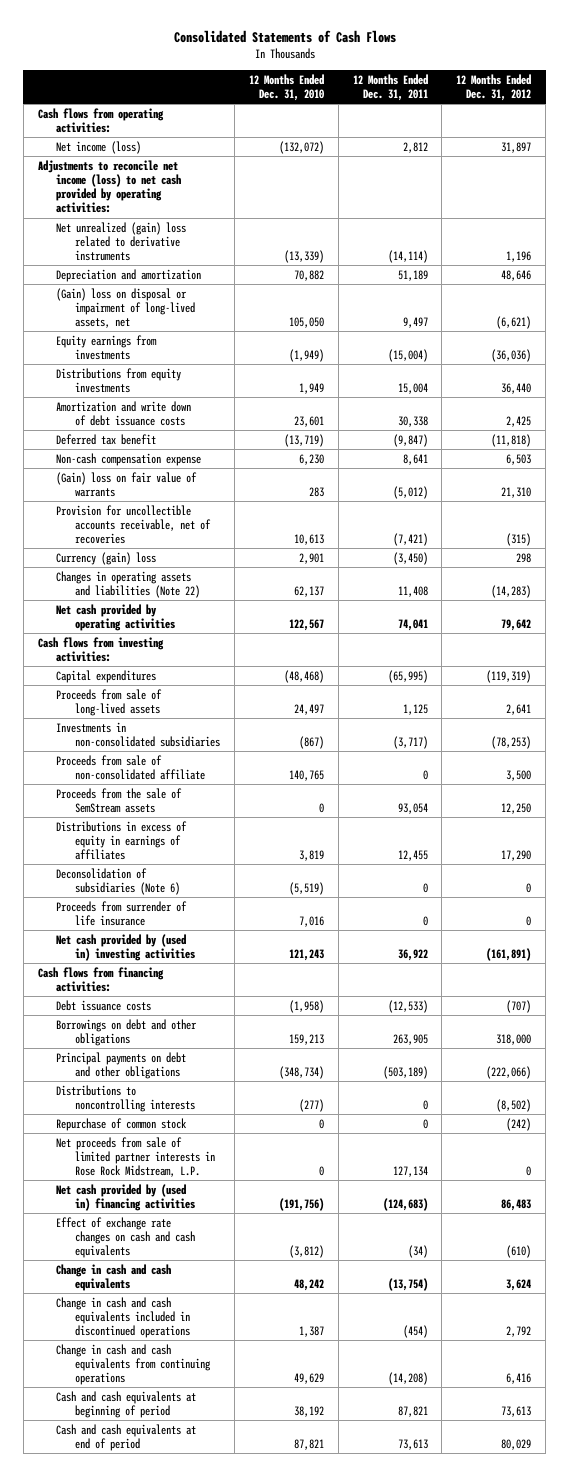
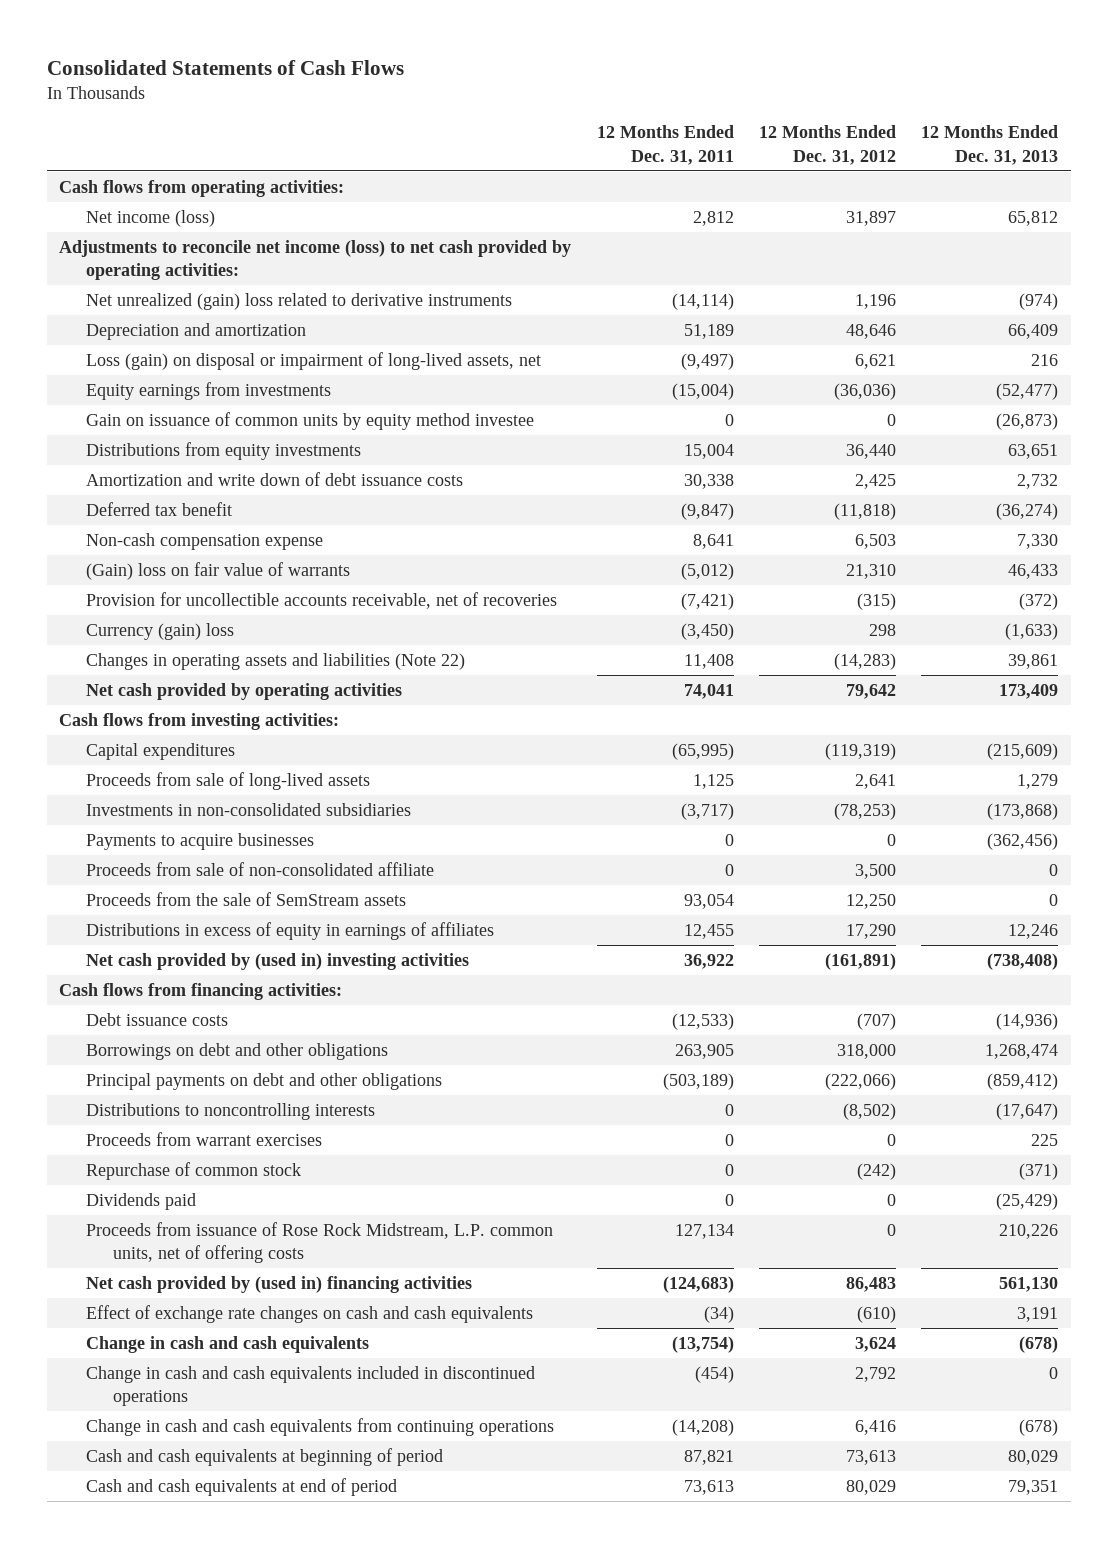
[248,73,324,102] 12 Months Ended Dec. 31, 2010 -> none
none -> [921,125,1059,165] 12 Months Ended Dec. 31, 2013
[56,287,196,329] (Gain) loss on disposal or impairment of long-lived assets, net -> [86,351,542,370] Loss (gain) on disposal or impairment of long-lived assets, net
[402,317,428,329] 9,497 -> [680,352,734,370] (9,497)
[496,316,532,330] (6,621) -> [855,353,897,369] 6,621
none -> [86,411,535,430] Gain on issuance of common units by equity method investee
none -> [86,832,315,850] Payments to acquire businesses
[56,867,181,895] Deconsolidation of subsidiaries (Note 6) -> none
[56,900,188,926] Proceeds from surrender of life insurance -> none
none -> [86,1131,323,1146] Proceeds from warrant exercises
none -> [86,1192,197,1210] Dividends paid
[56,1136,216,1178] Net proceeds from sale of limited partner interests in Rose Rock Midstream, L.P. -> [86,1221,554,1264] Proceeds from issuance of Rose Rock Midstream, L.P. common units, net of offering costs

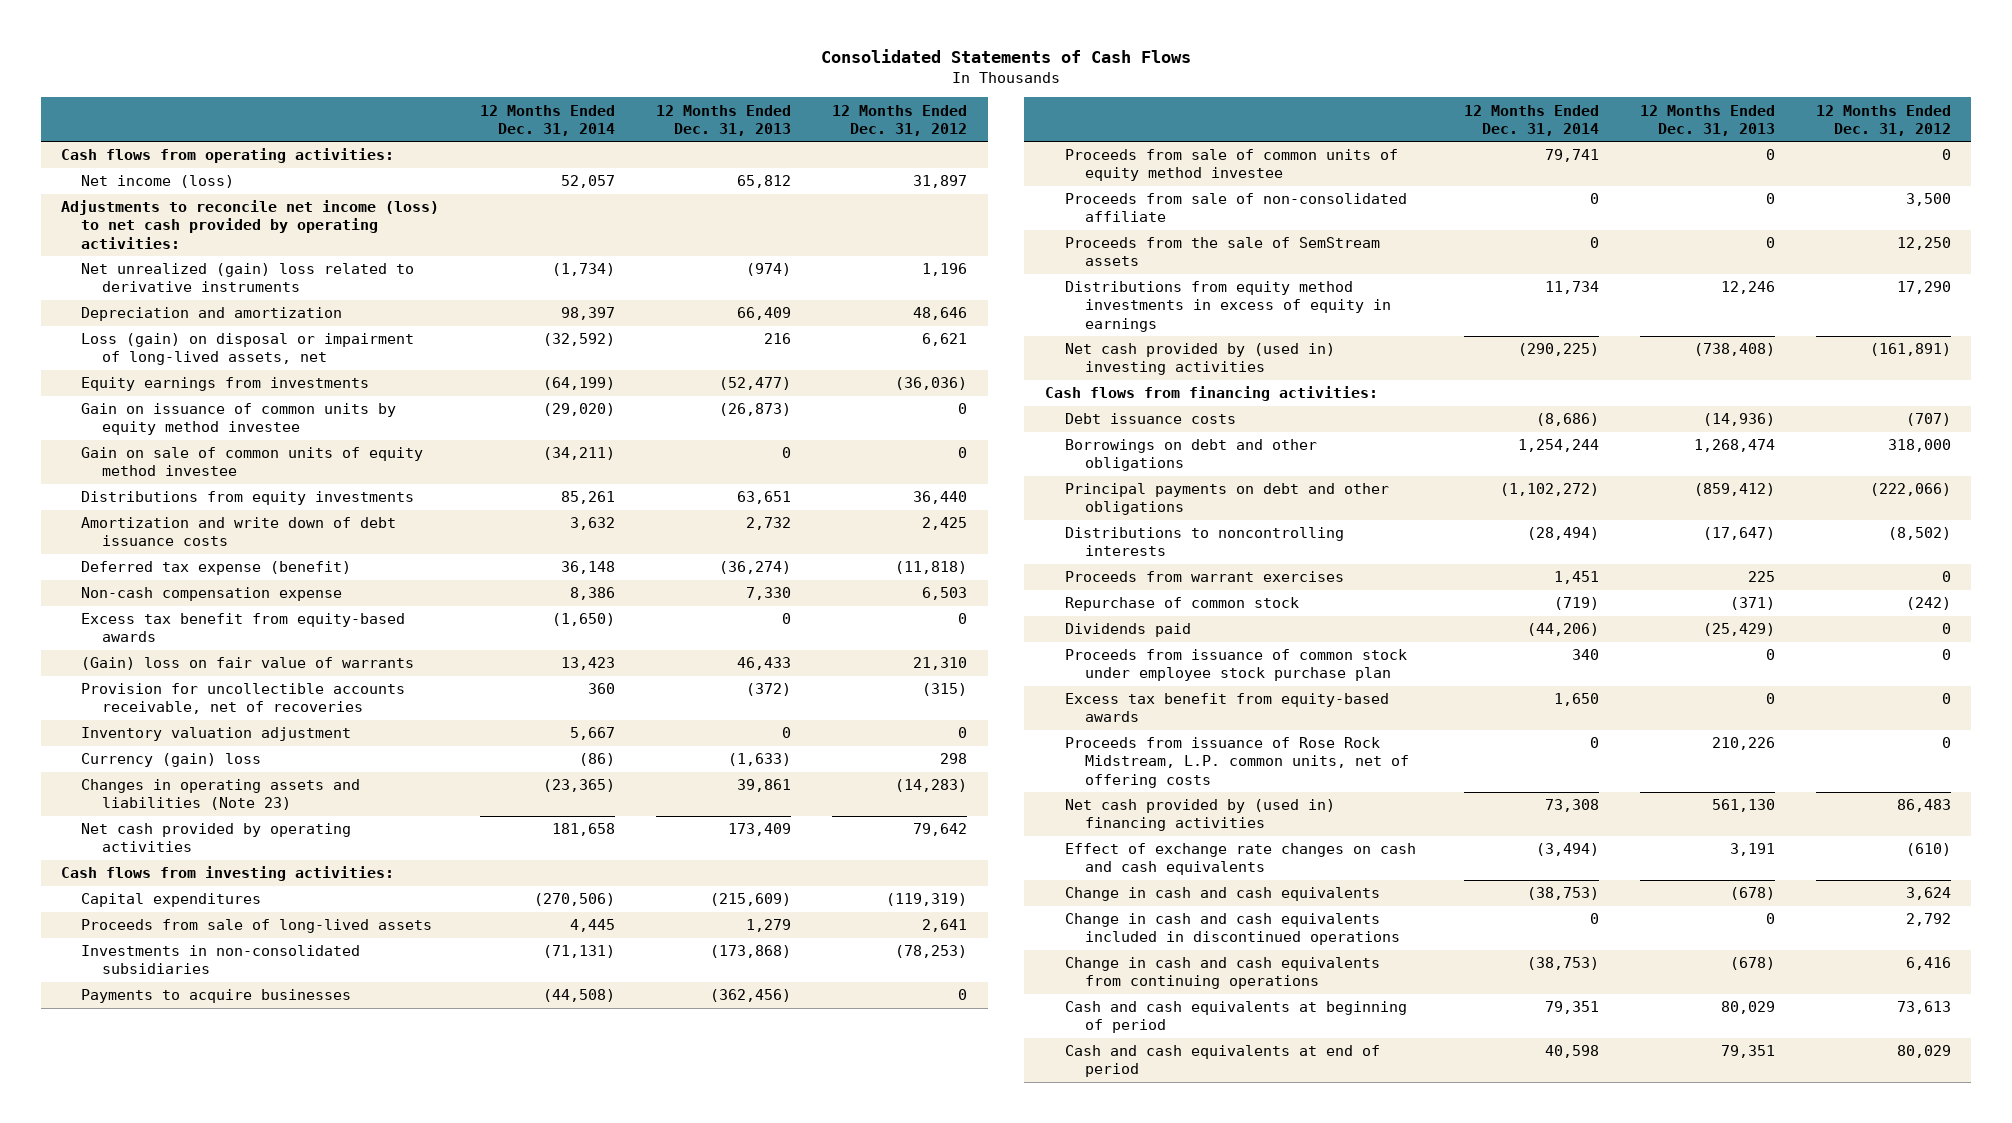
[596,125,734,165] 12 Months Ended Dec. 31, 2011 -> none
none -> [480,104,616,136] 12 Months Ended Dec. 31, 2014
none -> [81,447,424,477] Gain on sale of common units of equity method investee
[86,501,233,516] Deferred tax benefit -> [81,561,352,576] Deferred tax expense (benefit)
none -> [81,613,406,643] Excess tax benefit from equity-based awards
none -> [81,727,352,742] Inventory valuation adjustment
[86,652,466,670] Changes in operating assets and liabilities (Note 22) -> [81,779,361,811] Changes in operating assets and liabilities (Note 23)
none -> [1064,149,1398,182] Proceeds from sale of common units of equity method investee
[86,921,495,940] Distributions in excess of equity in earnings of affiliates -> [1064,281,1392,332] Distributions from equity method investments in excess of equity in earnings
none -> [1064,649,1407,682] Proceeds from issuance of common stock under employee stock purchase plan
none -> [1064,693,1389,723] Excess tax benefit from equity-based awards

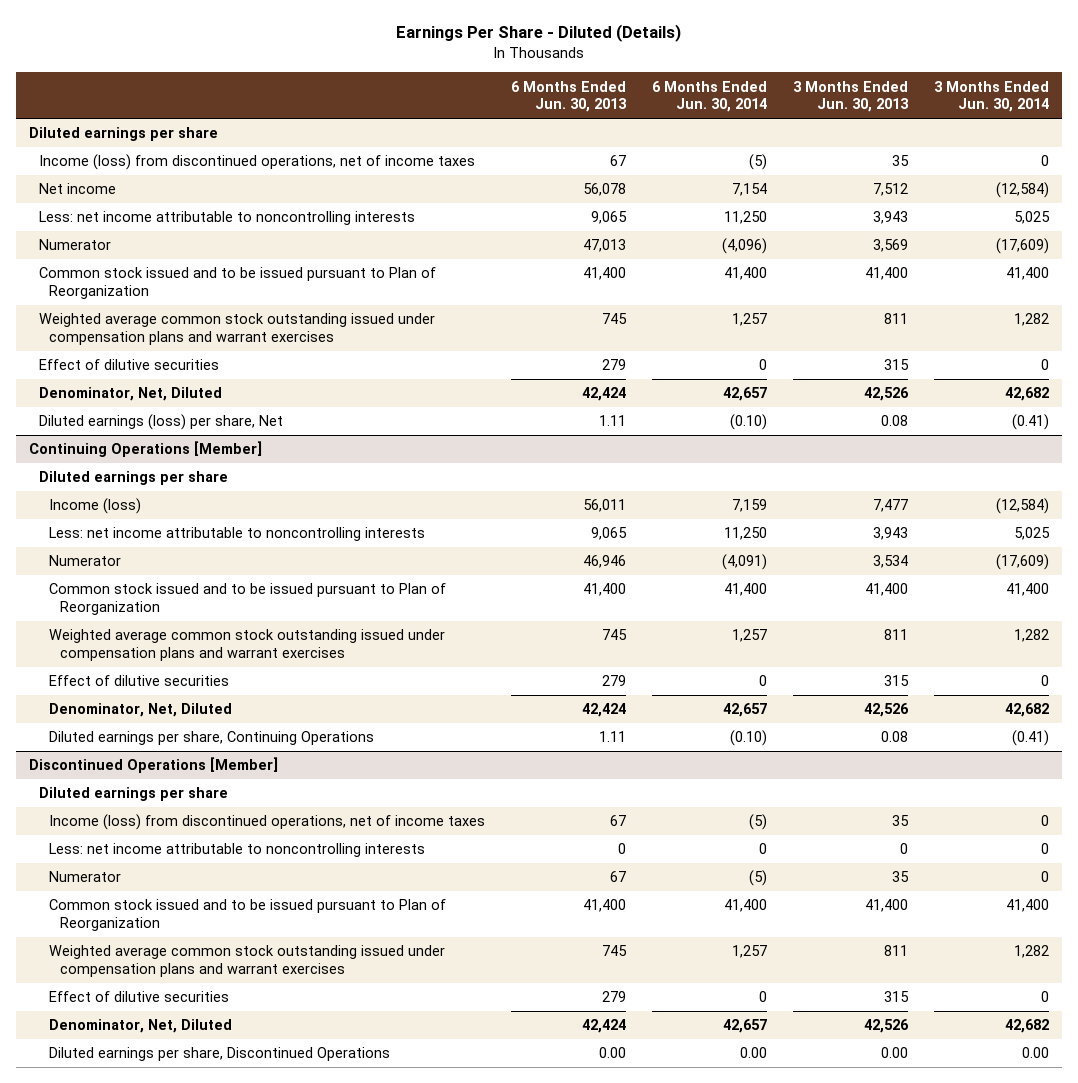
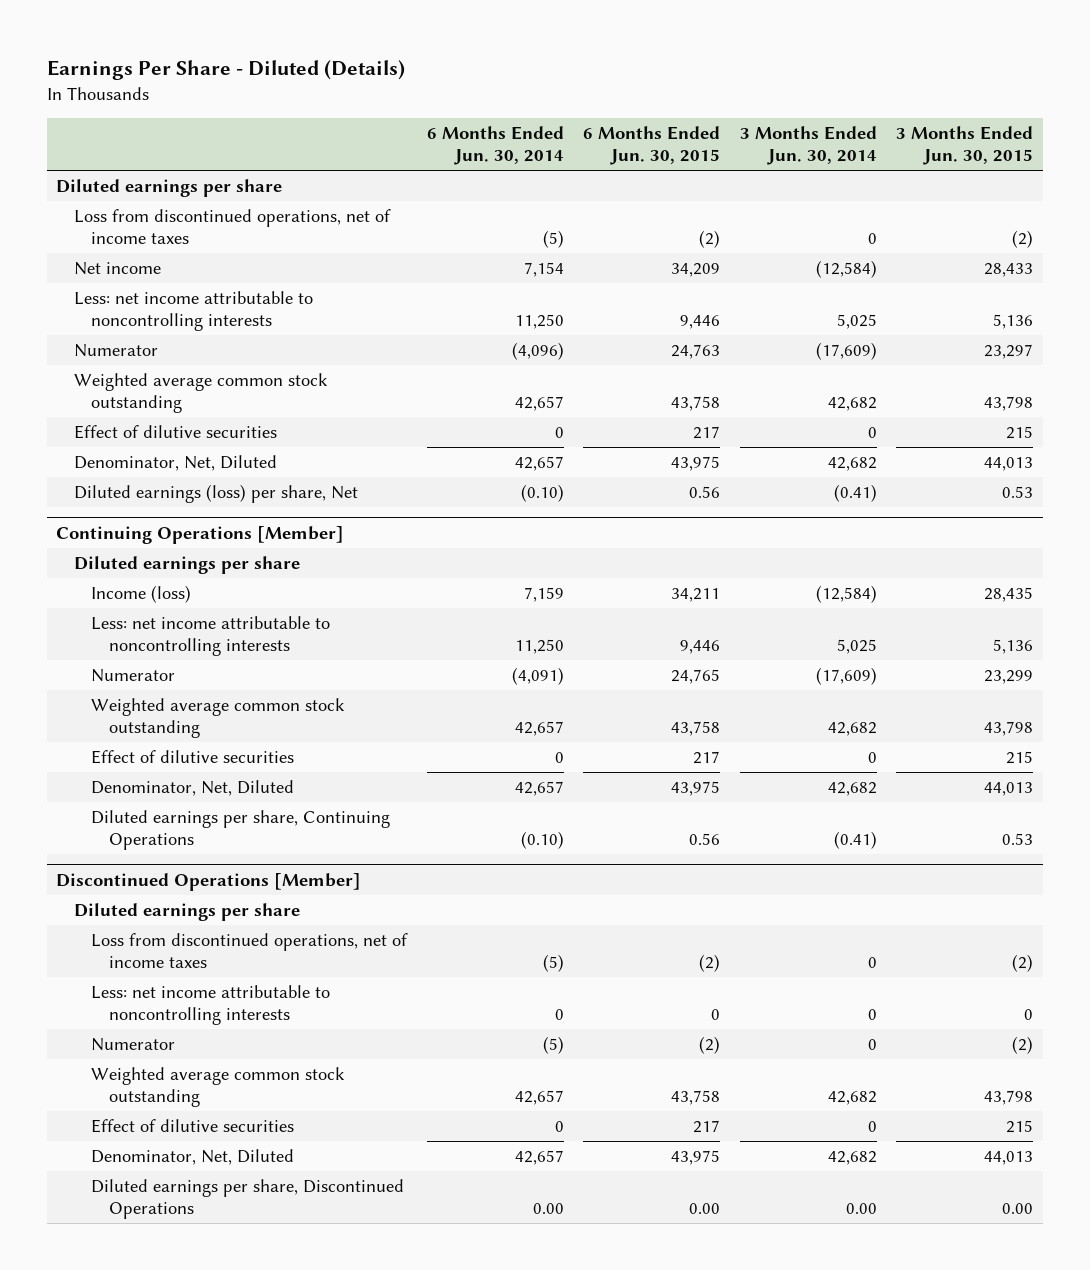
[511,80,628,113] 6 Months Ended Jun. 30, 2013 -> none
[793,80,910,113] 3 Months Ended Jun. 30, 2013 -> none
none -> [583,126,721,166] 6 Months Ended Jun. 30, 2015
none -> [896,126,1034,166] 3 Months Ended Jun. 30, 2015
[39,154,476,171] Income (loss) from discontinued operations, net of income taxes -> [73,209,391,244] Loss from discontinued operations, net of income taxes
[39,267,437,299] Common stock issued and to be issued pursuant to Plan of Reorganization -> none
[39,313,436,345] Weighted average common stock outstanding issued under compensation plans and warrant exercises -> [73,373,328,413] Weighted average common stock outstanding
[732,313,768,327] 1,257 -> [514,395,564,411] 42,657
[1014,313,1050,327] 1,282 -> [827,396,877,411] 42,682
[49,583,447,615] Common stock issued and to be issued pursuant to Plan of Reorganization -> none
[49,629,446,661] Weighted average common stock outstanding issued under compensation plans and warrant exercises -> [91,698,346,738] Weighted average common stock outstanding
[732,629,768,643] 1,257 -> [514,720,564,736] 42,657
[1014,629,1050,643] 1,282 -> [827,721,877,736] 42,682
[49,814,486,831] Income (loss) from discontinued operations, net of income taxes -> [91,933,409,968] Loss from discontinued operations, net of income taxes
[49,899,447,931] Common stock issued and to be issued pursuant to Plan of Reorganization -> none
[49,945,446,977] Weighted average common stock outstanding issued under compensation plans and warrant exercises -> [91,1067,346,1107] Weighted average common stock outstanding
[732,945,768,959] 1,257 -> [514,1089,564,1105] 42,657
[1014,945,1050,959] 1,282 -> [827,1090,877,1105] 42,682

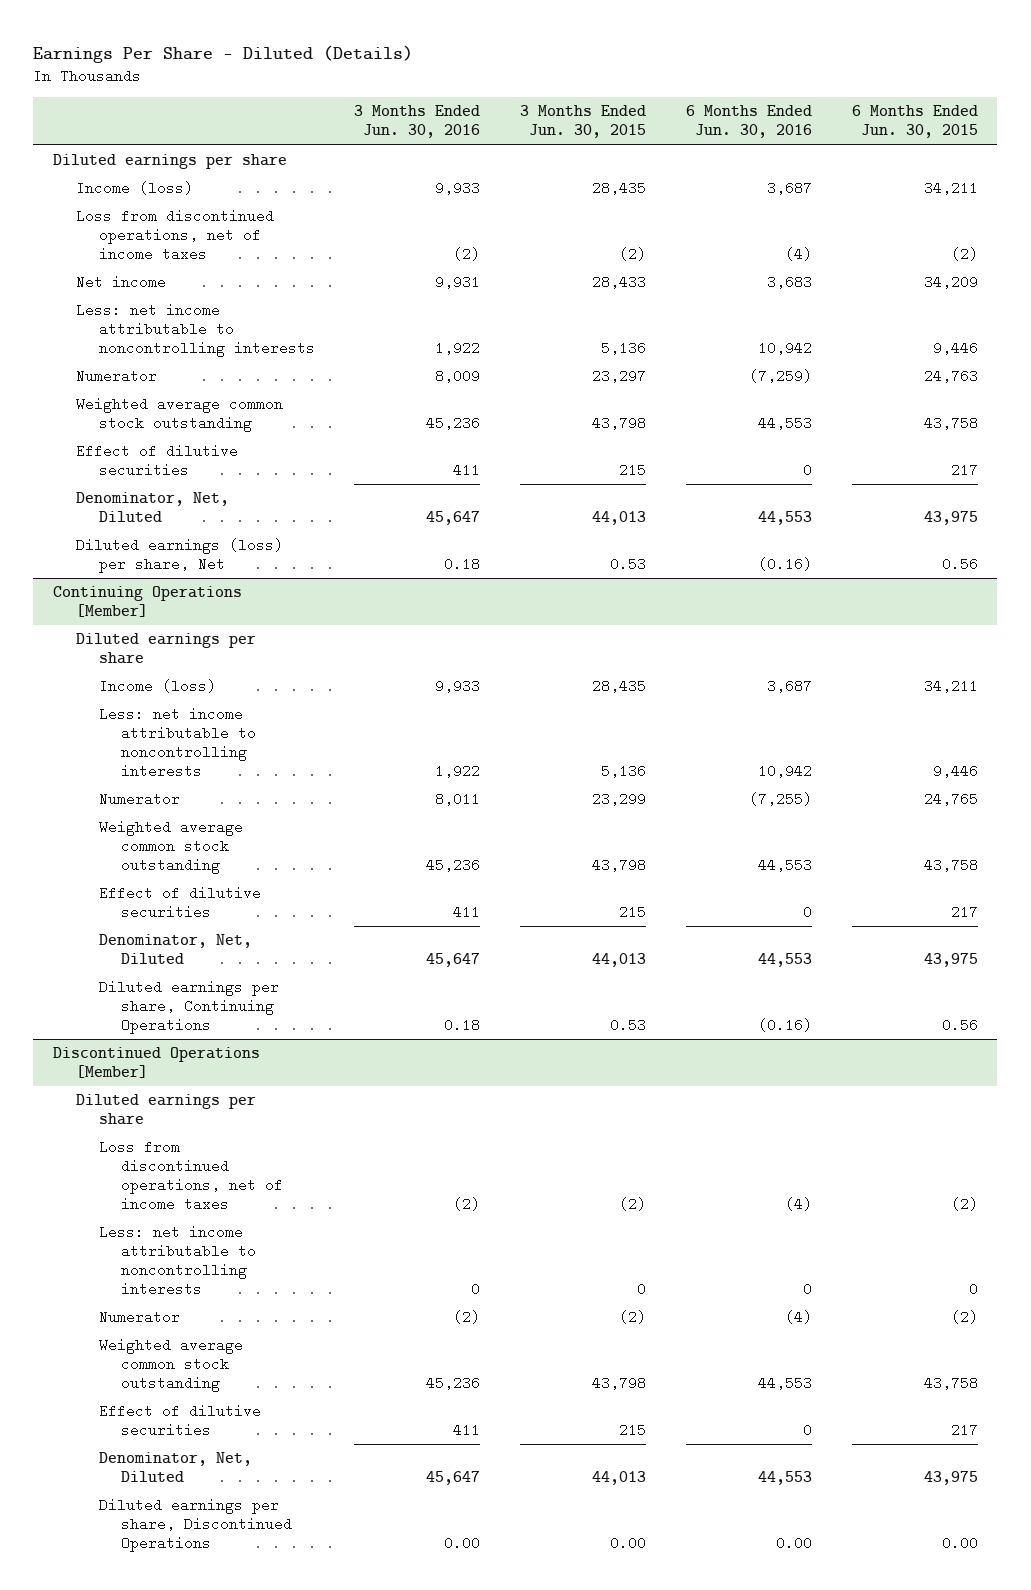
[426,126,564,166] 6 Months Ended Jun. 30, 2014 -> none
[739,126,877,166] 3 Months Ended Jun. 30, 2014 -> none
none -> [354,105,481,139] 3 Months Ended Jun. 30, 2016
none -> [685,105,812,139] 6 Months Ended Jun. 30, 2016
none -> [75,181,193,196] Income (loss)

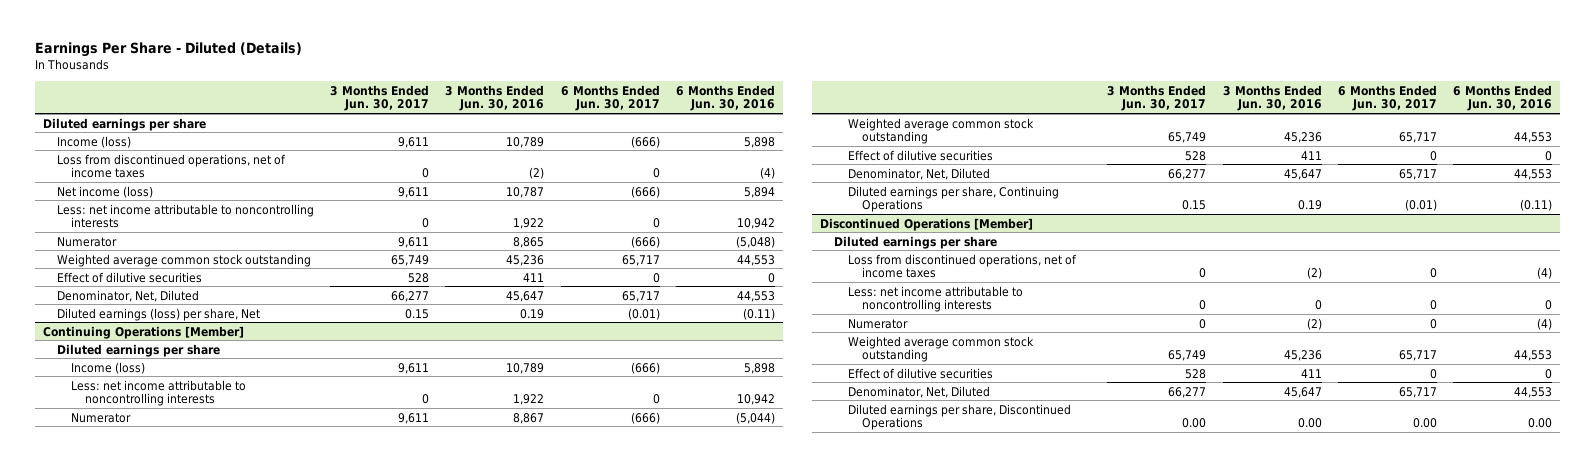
[520,105,647,139] 3 Months Ended Jun. 30, 2015 -> none
[851,105,978,139] 6 Months Ended Jun. 30, 2015 -> none
none -> [330,84,430,112] 3 Months Ended Jun. 30, 2017
none -> [560,84,660,112] 6 Months Ended Jun. 30, 2017
[435,181,481,196] 9,933 -> [506,136,545,148] 10,789
[766,181,812,196] 3,687 -> [743,136,775,148] 5,898
[75,275,166,290] Net income -> [57,185,154,198] Net income (loss)
[435,275,481,290] 9,931 -> [506,186,545,198] 10,787
[766,275,812,290] 3,683 -> [743,186,775,198] 5,894
[435,369,481,384] 8,009 -> [513,236,545,248] 8,865
[748,369,812,384] (7,259) -> [735,235,775,248] (5,048)
[444,557,481,572] 0.18 -> [520,308,545,319] 0.19
[757,557,812,572] (0.16) -> [742,307,775,320] (0.11)
[435,679,481,694] 9,933 -> [506,362,545,374] 10,789
[766,679,812,694] 3,687 -> [743,362,775,374] 5,898
[435,792,481,807] 8,011 -> [513,412,545,424] 8,867
[748,792,812,807] (7,255) -> [735,411,775,424] (5,044)
[444,1018,481,1033] 0.18 -> [1297,200,1322,211] 0.19
[757,1018,812,1033] (0.16) -> [1519,199,1552,212] (0.11)

